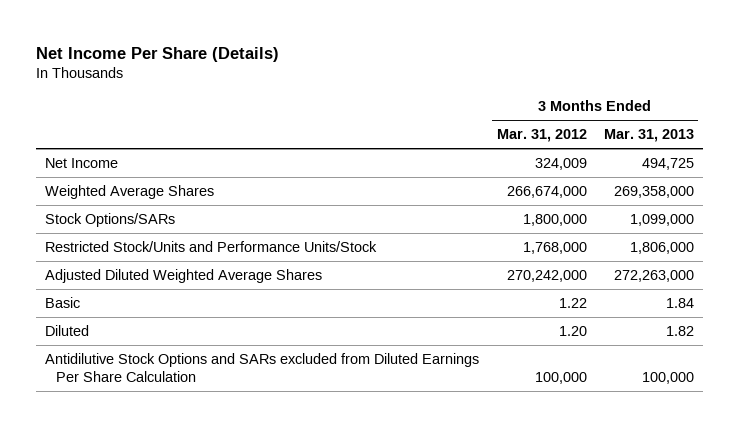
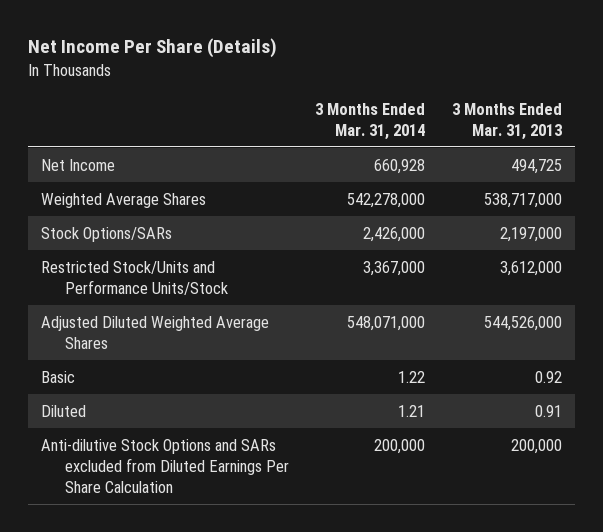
[496,129,587,143] Mar. 31, 2012 -> none
none -> [315,102,426,140] 3 Months Ended Mar. 31, 2014
[614,185,695,198] 269,358,000 -> [483,192,562,208] 538,717,000
[630,213,695,226] 1,099,000 -> [499,226,562,242] 2,197,000
[630,241,695,254] 1,806,000 -> [499,260,562,276] 3,612,000
[614,269,695,282] 272,263,000 -> [483,315,562,331] 544,526,000
[666,297,695,308] 1.84 -> [534,370,562,383] 0.92
[666,325,695,336] 1.82 -> [534,404,562,417] 0.91
[45,352,480,383] Antidilutive Stock Options and SARs excluded from Diluted Earnings Per Share Calculation -> [41,438,290,493] Anti-dilutive Stock Options and SARs excluded from Diluted Earnings Per Share Calculation
[642,372,695,385] 100,000 -> [510,438,562,454] 200,000

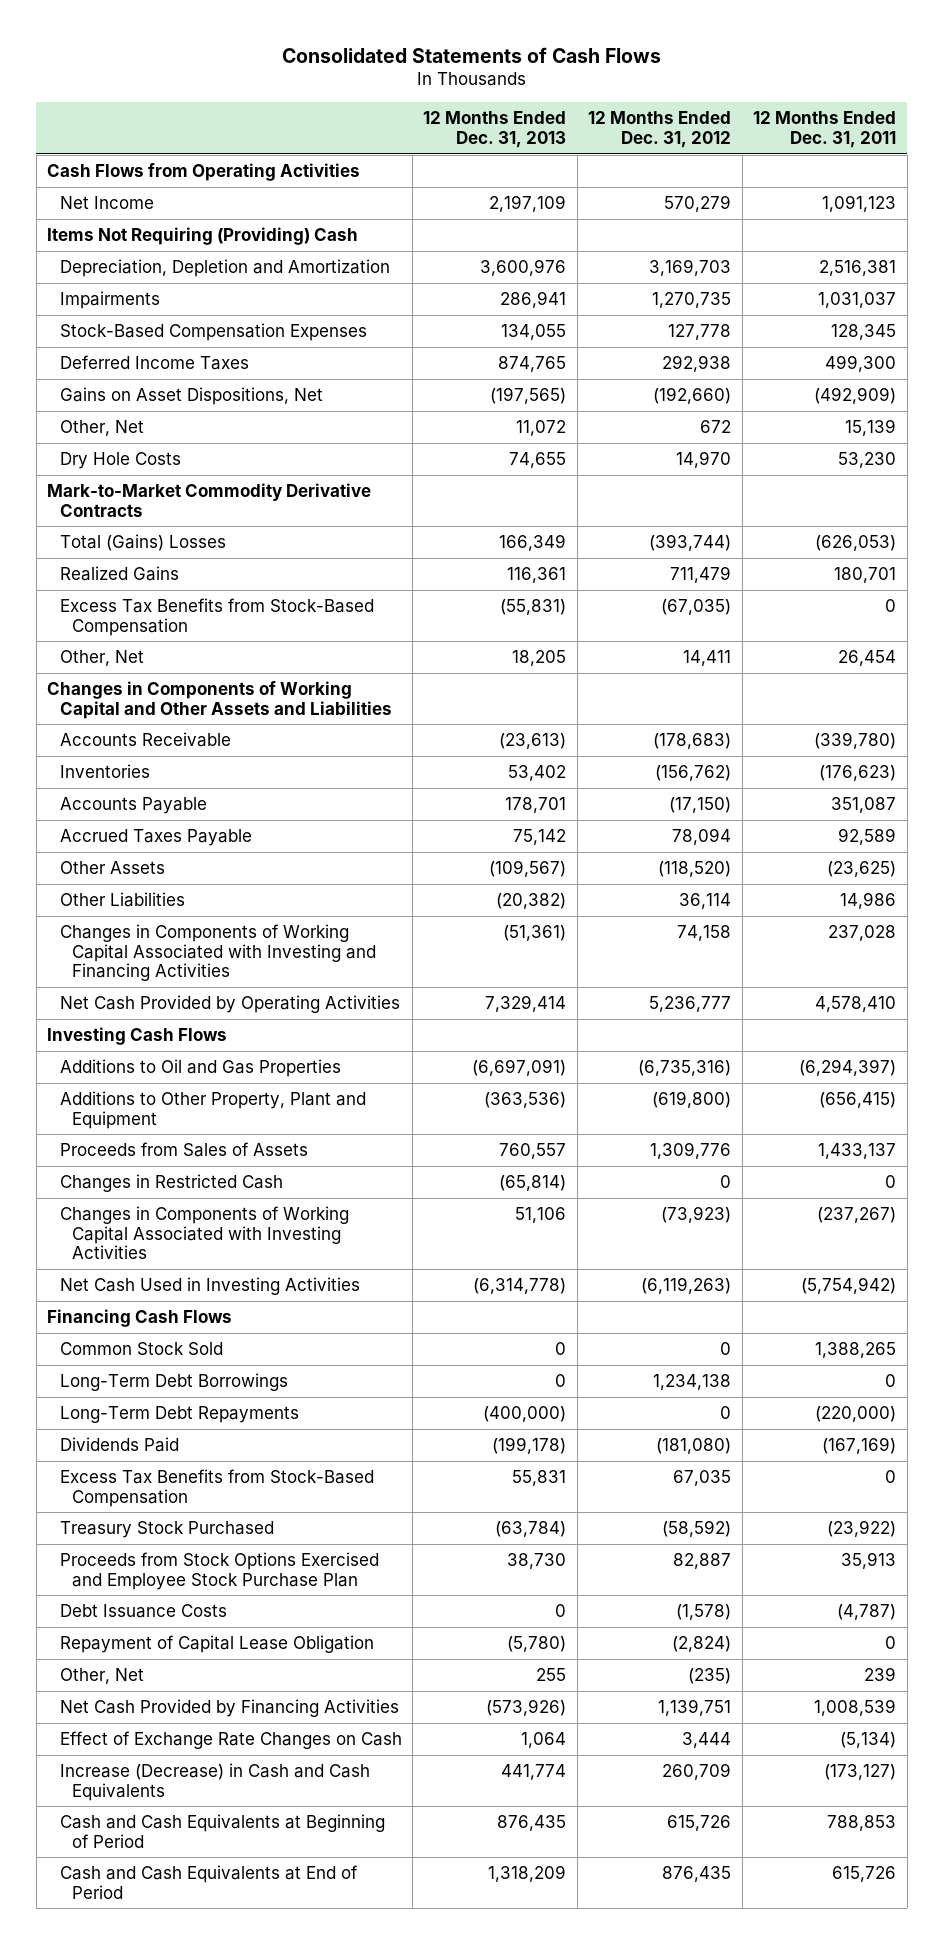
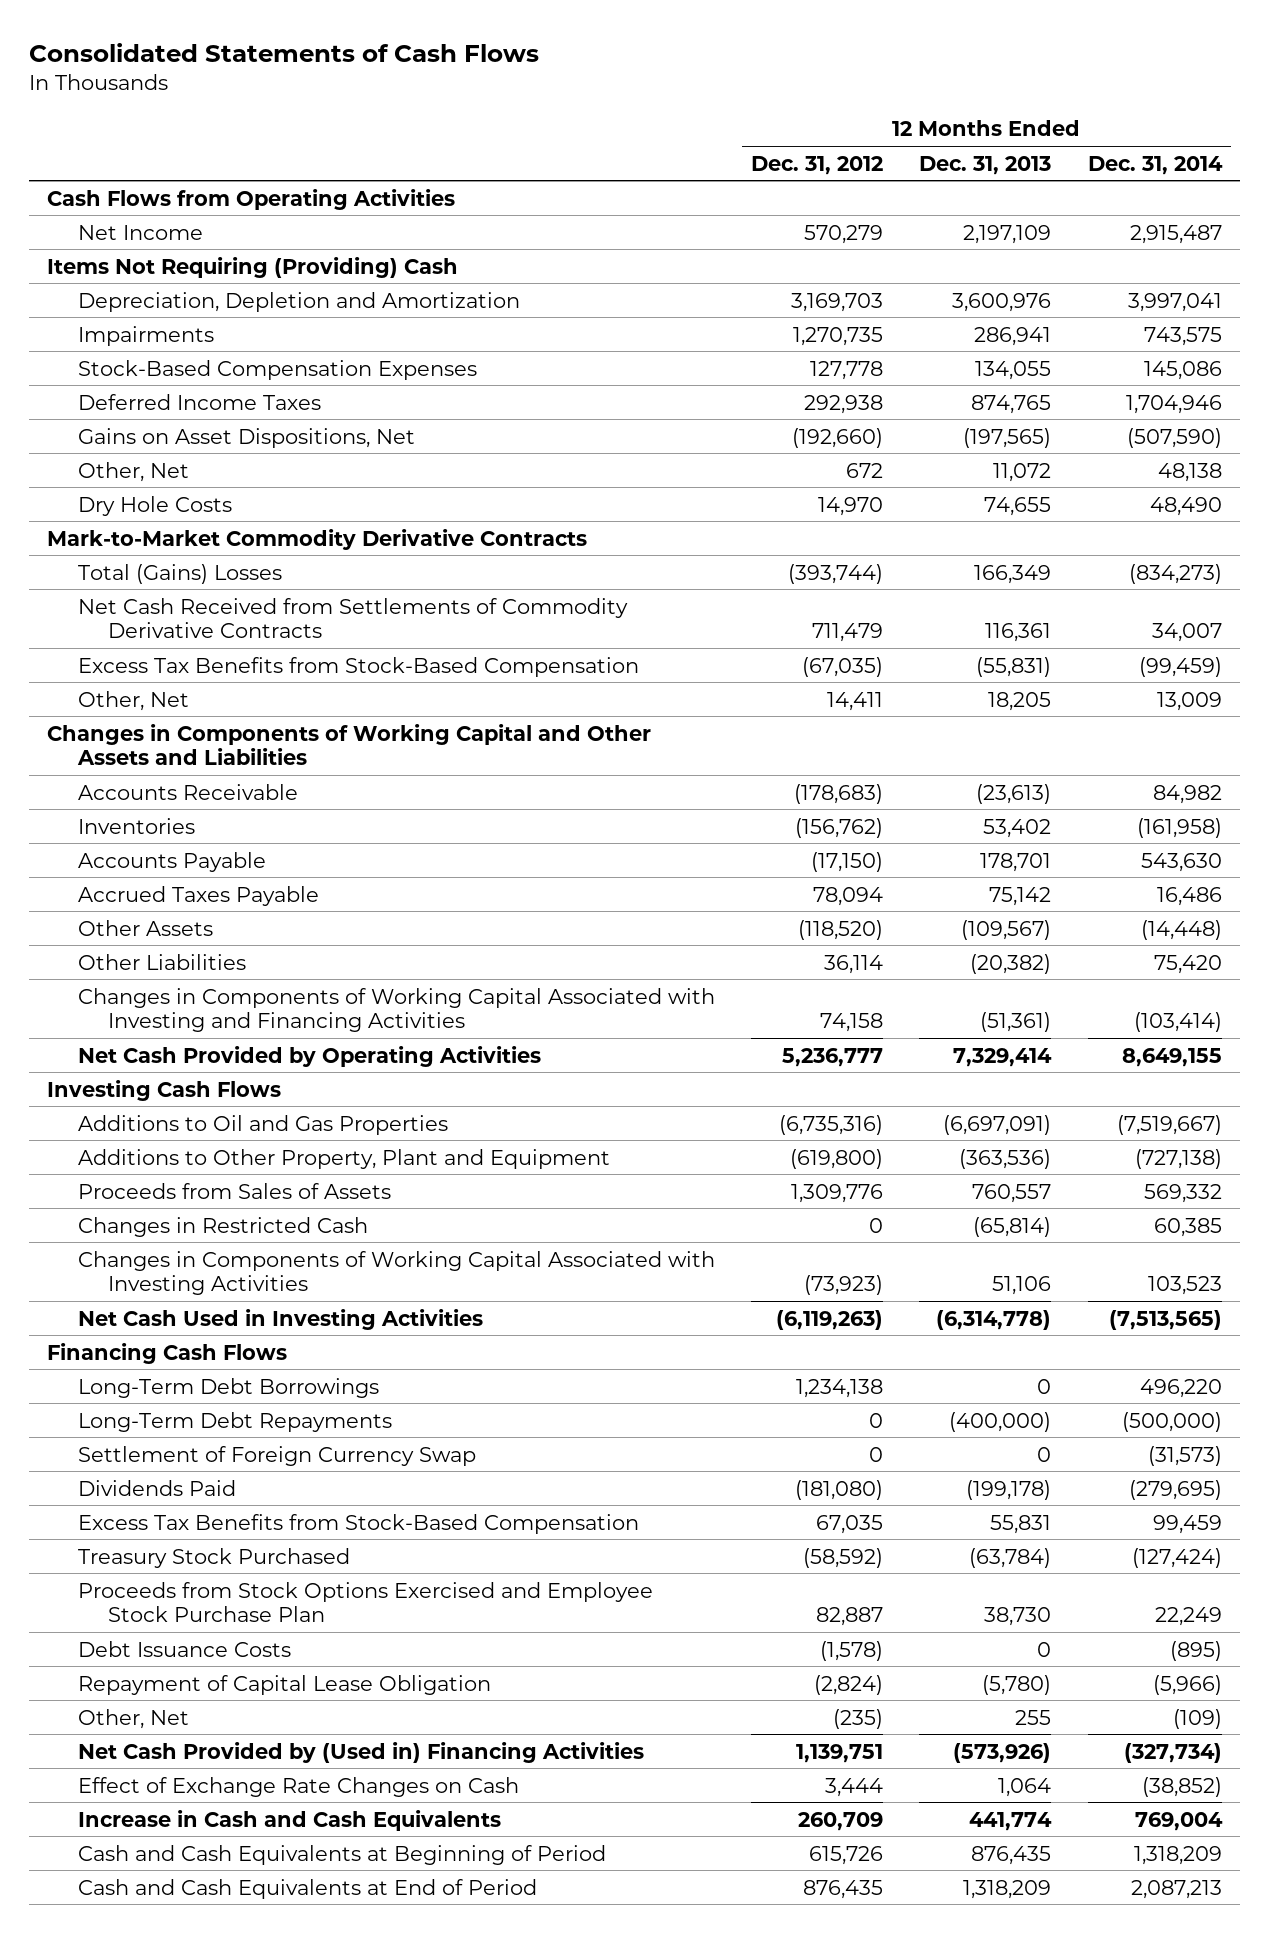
[753,111,897,148] 12 Months Ended Dec. 31, 2011 -> none
none -> [1087,155,1223,175] Dec. 31, 2014
[59,566,179,582] Realized Gains -> [77,597,628,639] Net Cash Received from Settlements of Commodity Derivative Contracts
[59,1342,223,1356] Common Stock Sold -> none
none -> [77,1445,476,1466] Settlement of Foreign Currency Swap
[59,1699,399,1718] Net Cash Provided by Financing Activities -> [77,1741,644,1763] Net Cash Provided by (Used in) Financing Activities
[59,1763,370,1801] Increase (Decrease) in Cash and Cash Equivalents -> [77,1809,501,1831] Increase in Cash and Cash Equivalents

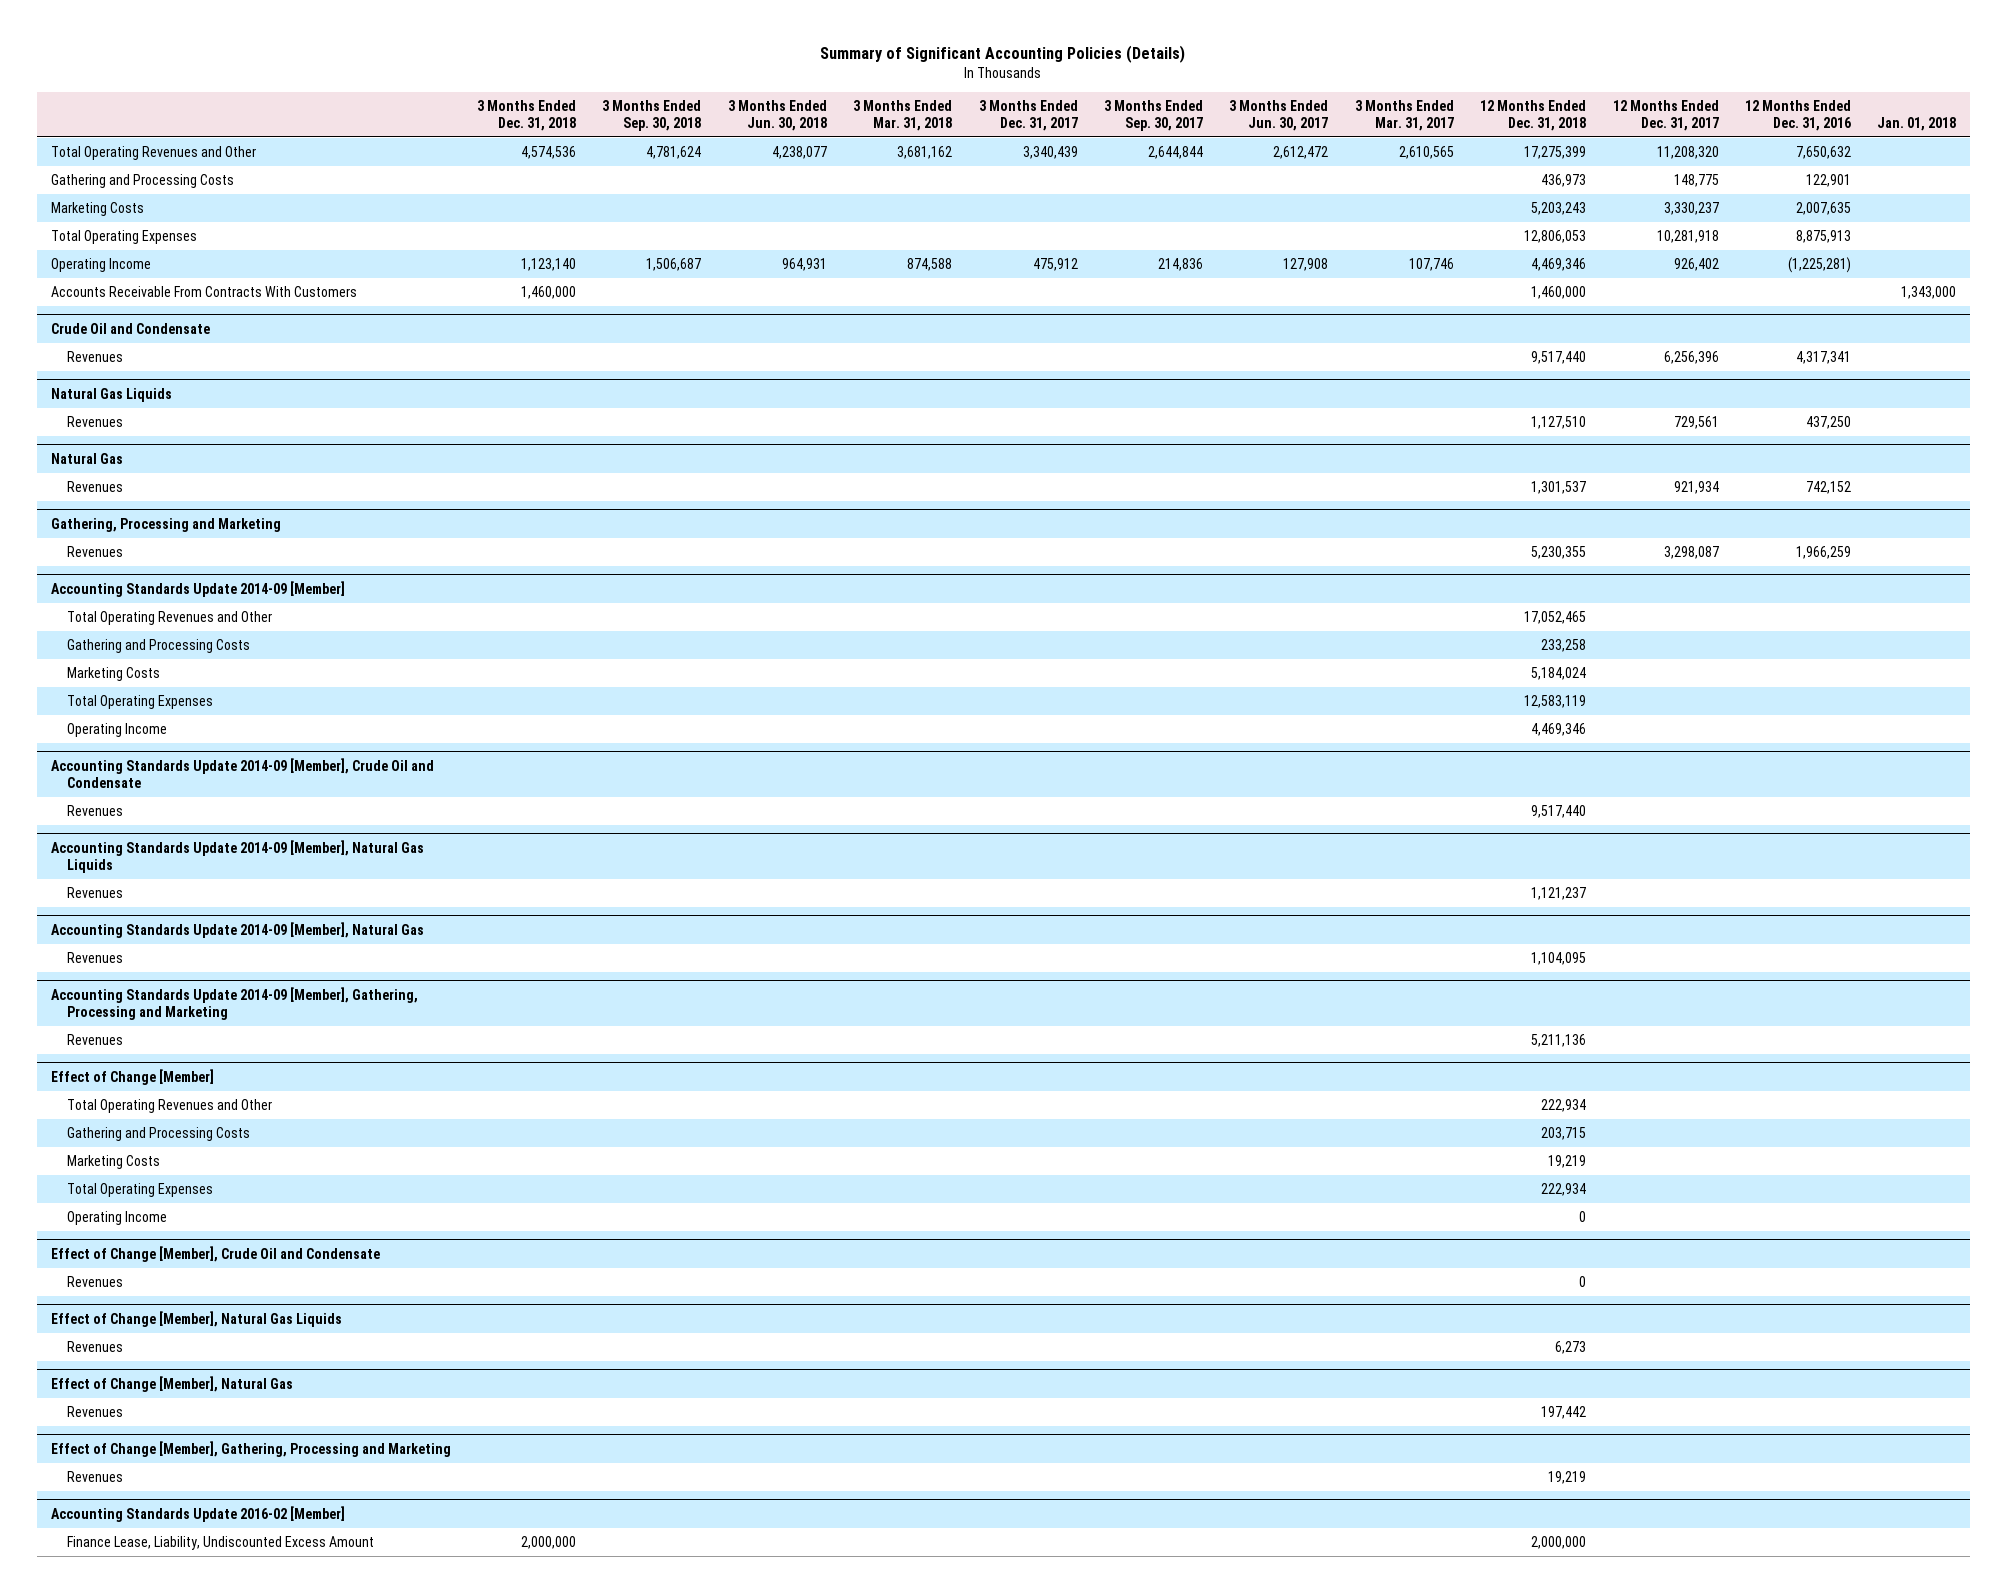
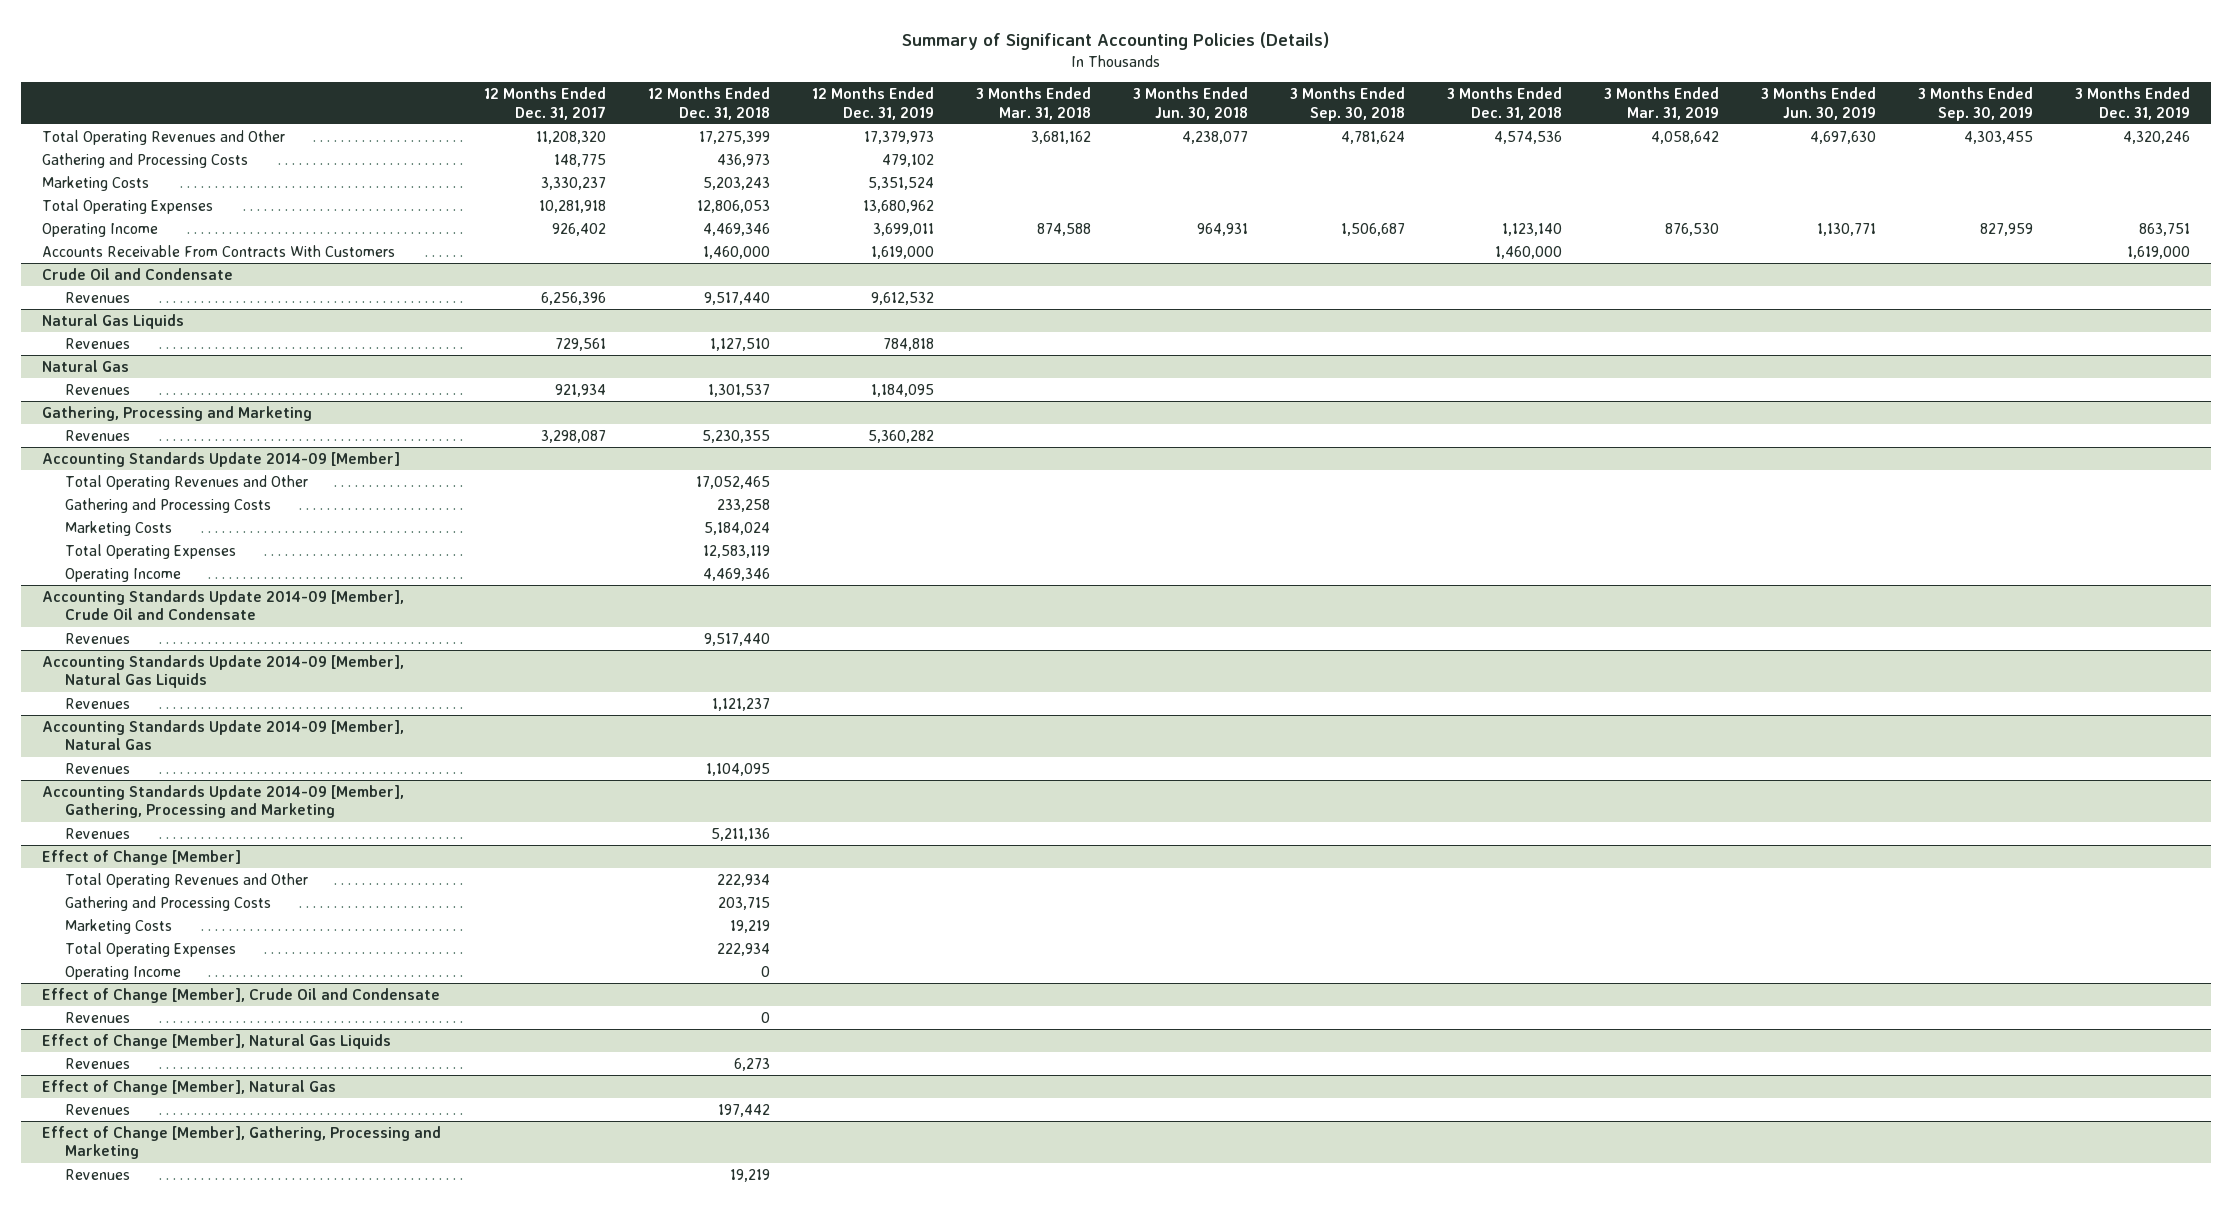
[978,99,1078,131] 3 Months Ended Dec. 31, 2017 -> none
[1103,99,1203,131] 3 Months Ended Sep. 30, 2017 -> none
[1229,99,1329,131] 3 Months Ended Jun. 30, 2017 -> none
[1354,99,1454,131] 3 Months Ended Mar. 31, 2017 -> none
[1744,99,1851,131] 12 Months Ended Dec. 31, 2016 -> none
[1877,116,1957,131] Jan. 01, 2018 -> none
none -> [811,87,934,120] 12 Months Ended Dec. 31, 2019
none -> [1604,87,1720,120] 3 Months Ended Mar. 31, 2019
none -> [1761,87,1877,120] 3 Months Ended Jun. 30, 2019
none -> [1918,87,2034,121] 3 Months Ended Sep. 30, 2019
none -> [2075,87,2191,120] 3 Months Ended Dec. 31, 2019
[50,1505,345,1522] Accounting Standards Update 2016-02 [Member] -> none
[66,1535,374,1550] Finance Lease, Liability, Undiscounted Excess Amount -> none

